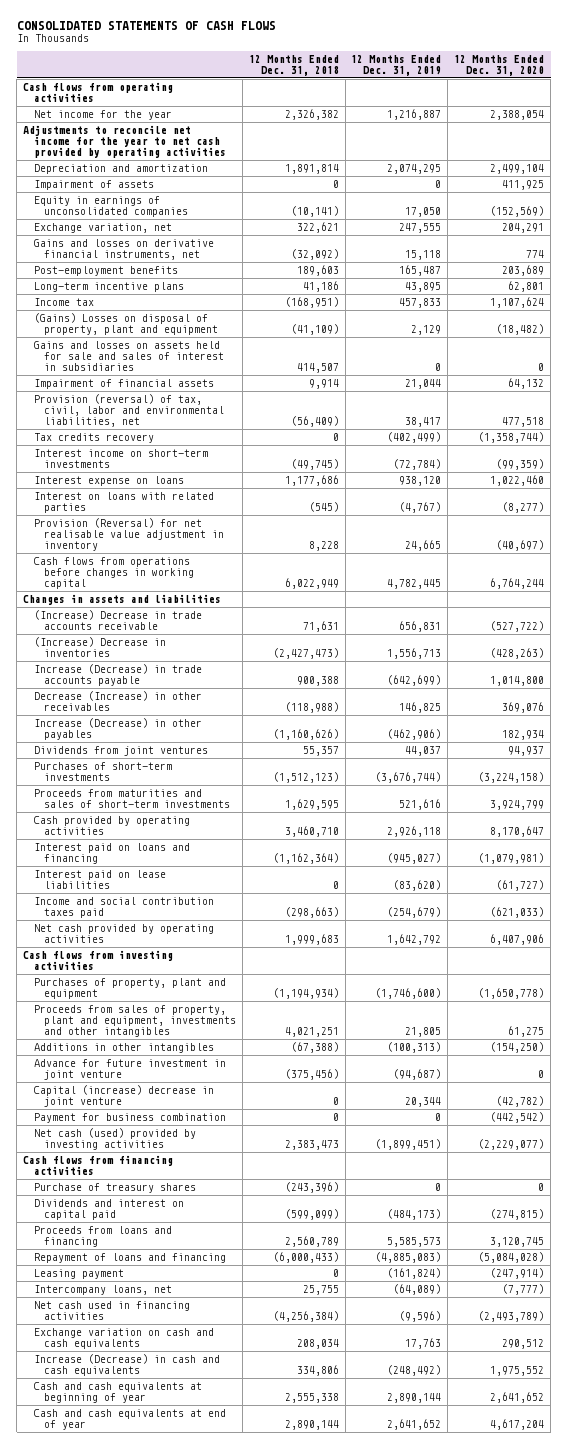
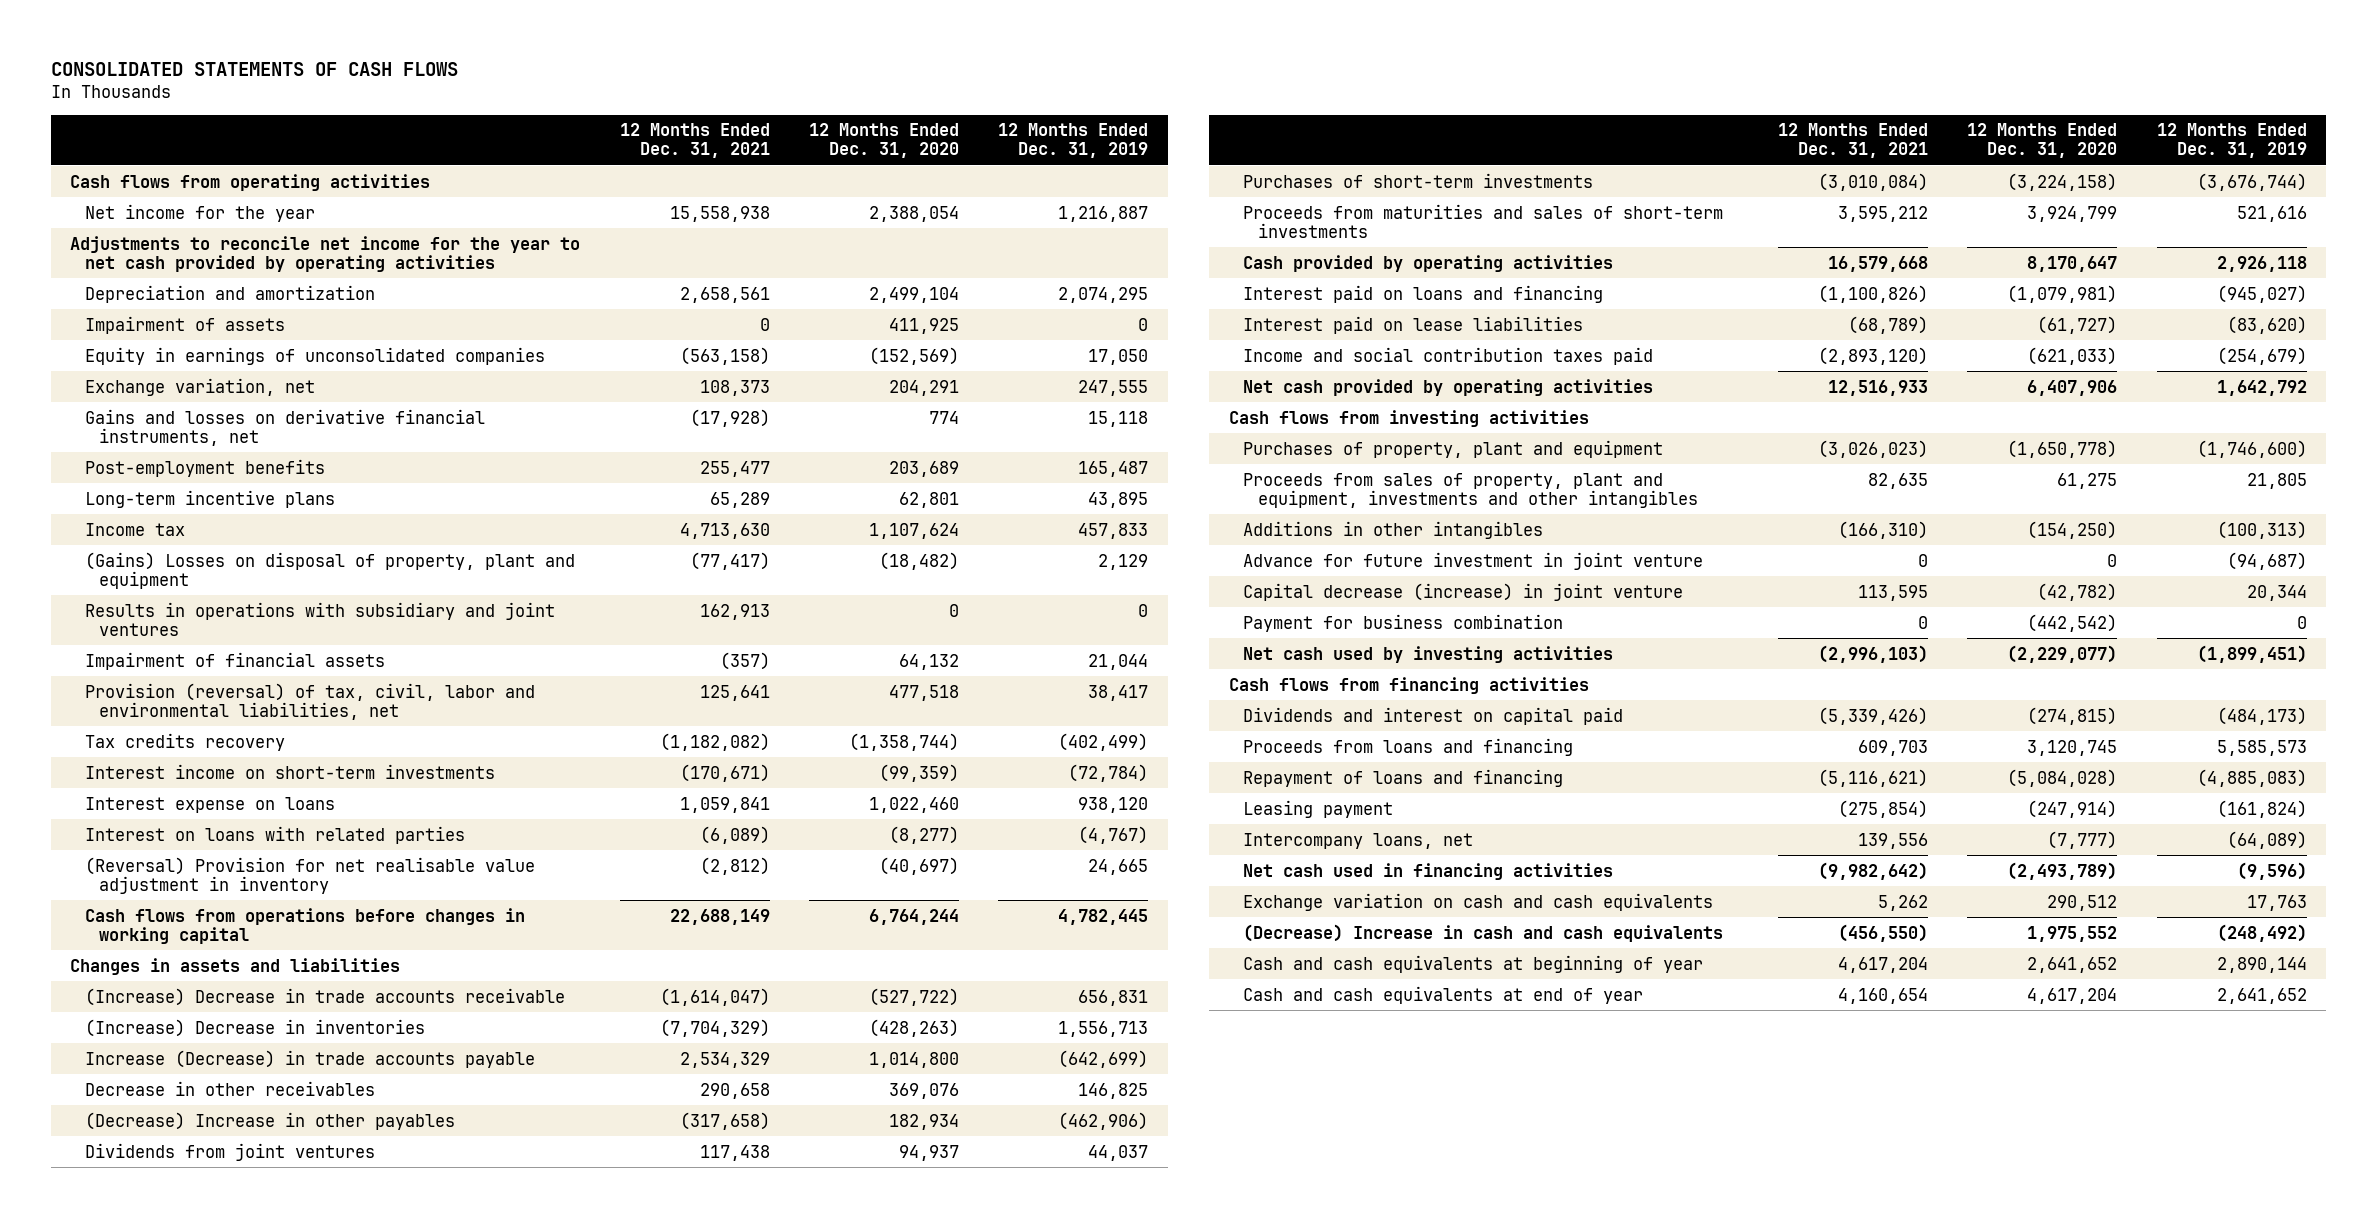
[248,54,339,76] 12 Months Ended Dec. 31, 2018 -> none
none -> [619,123,770,159] 12 Months Ended Dec. 31, 2021
[33,340,224,371] Gains and losses on assets held for sale and sales of interest in subsidiaries -> none
none -> [84,601,555,636] Results in operations with subsidiary and joint ventures
[33,517,224,551] Provision (Reversal) for net realisable value adjustment in inventory -> [84,856,535,894] (Reversal) Provision for net realisable value adjustment in inventory
[33,690,202,711] Decrease (Increase) in other receivables -> [84,1080,375,1096] Decrease in other receivables
[33,717,202,740] Increase (Decrease) in other payables -> [84,1111,455,1130] (Decrease) Increase in other payables
[33,1084,214,1107] Capital (increase) decrease in joint venture -> [1243,582,1684,601] Capital decrease (increase) in joint venture
[33,1127,196,1150] Net cash (used) provided by investing activities -> [1243,645,1614,663] Net cash used by investing activities
[33,1182,196,1193] Purchase of treasury shares -> none
[33,1353,220,1376] Increase (Decrease) in cash and cash equivalents -> [1243,923,1724,942] (Decrease) Increase in cash and cash equivalents

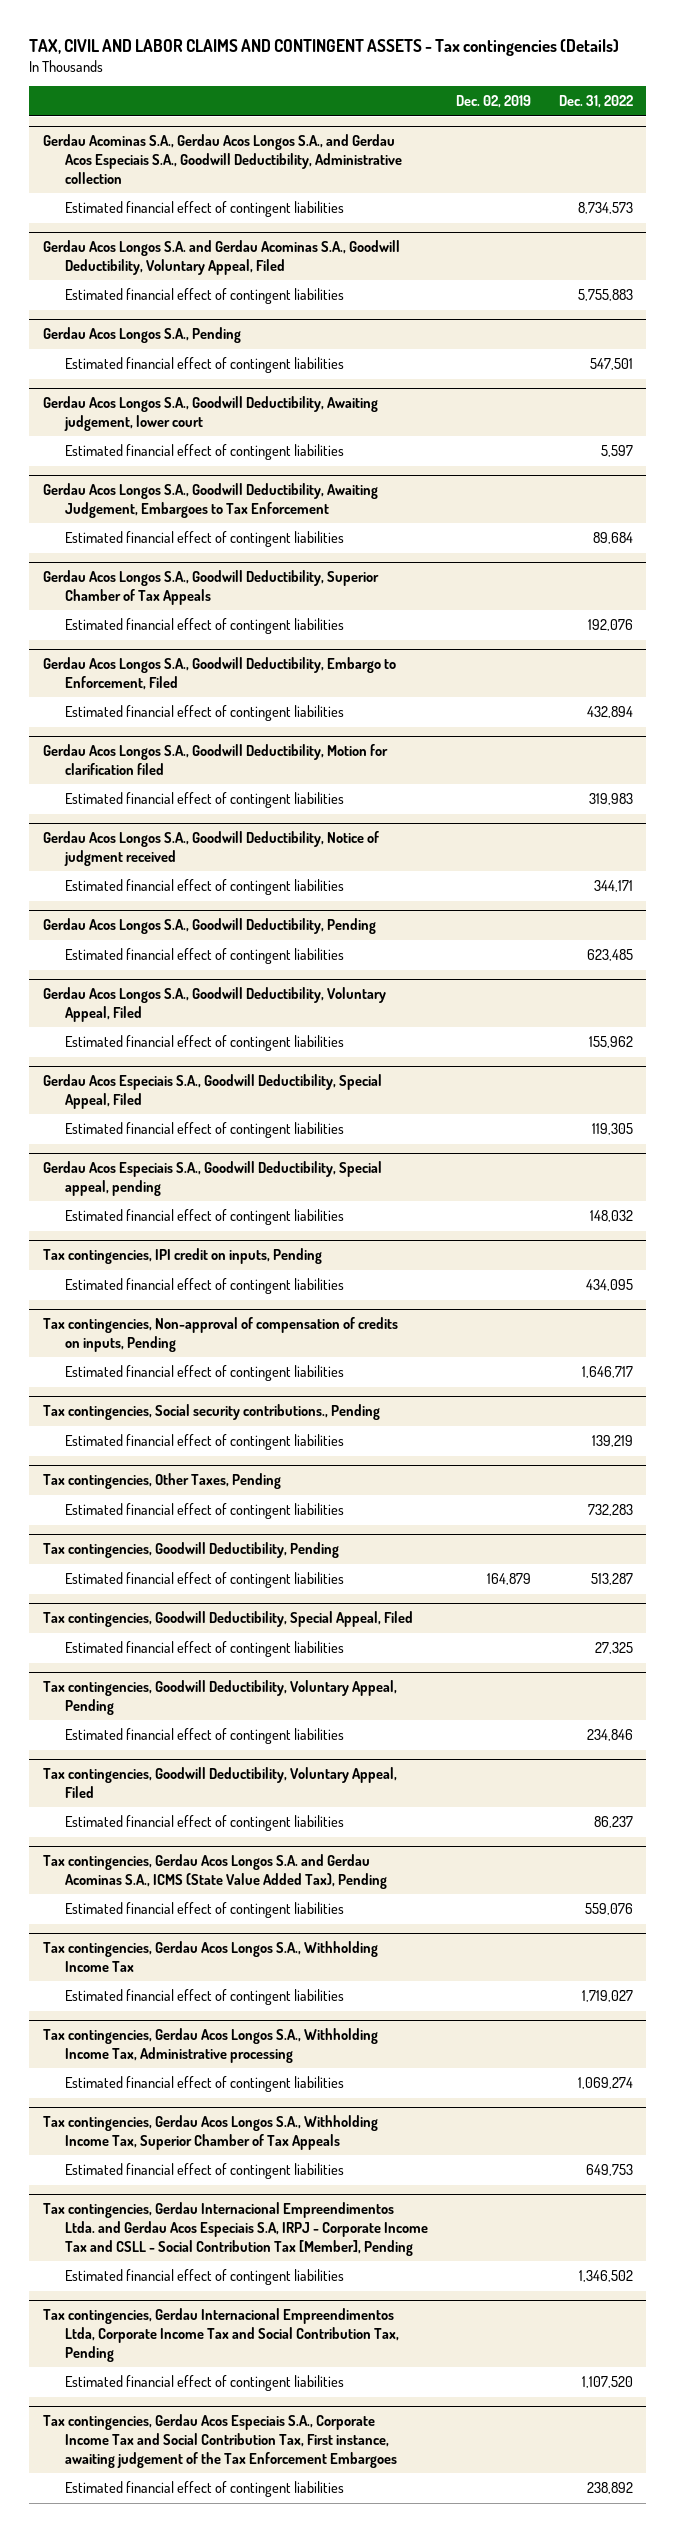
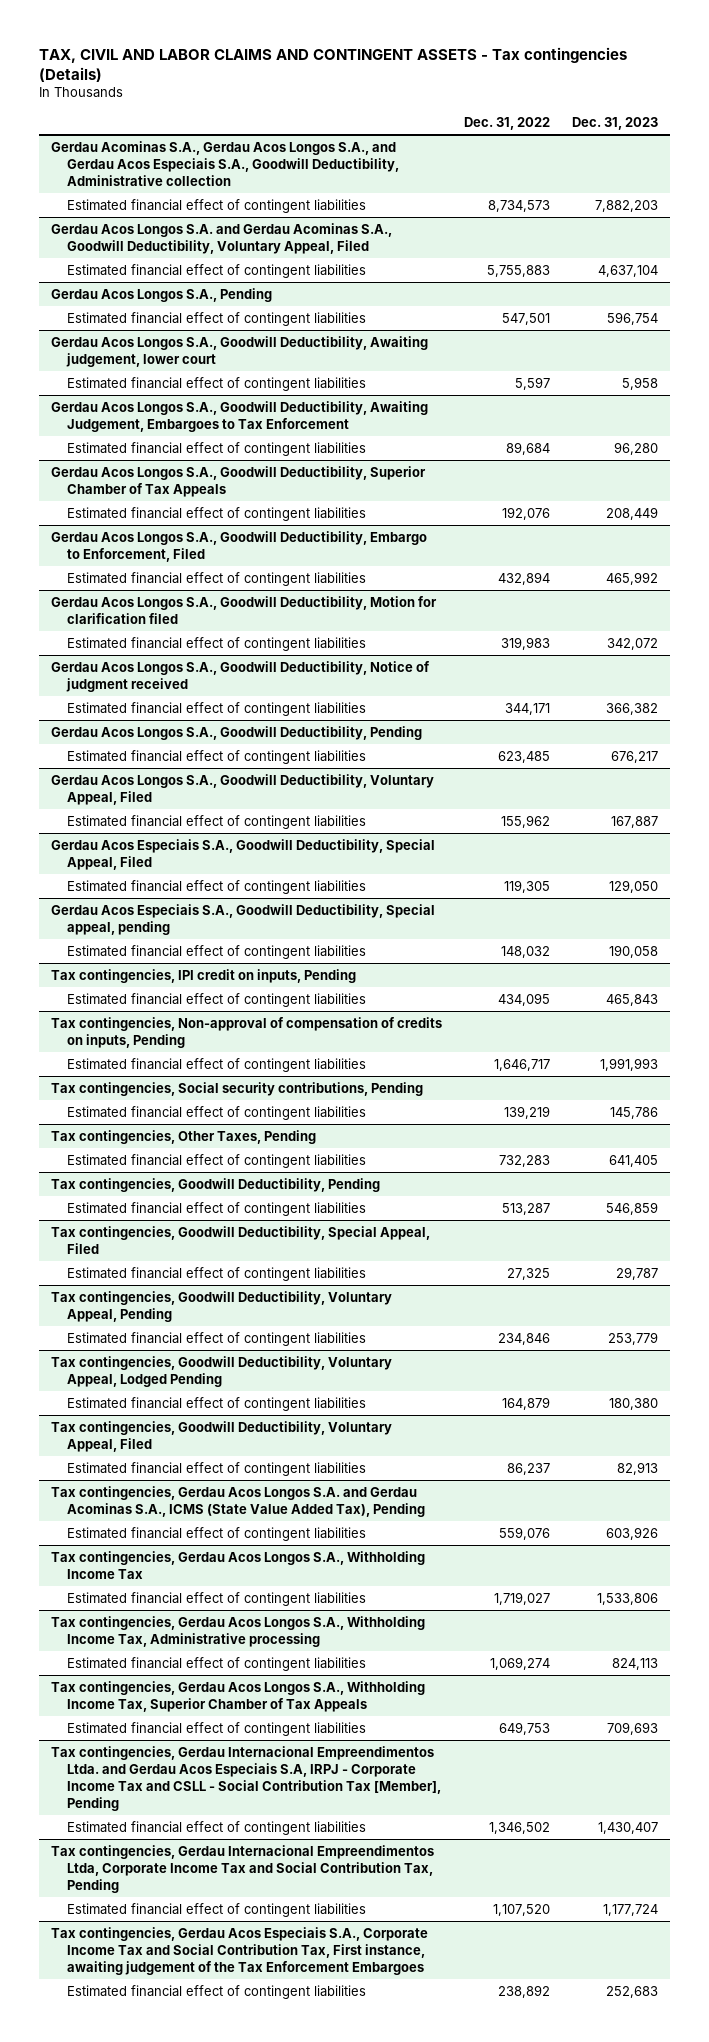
[455,95,531,109] Dec. 02, 2019 -> none
none -> [572,117,659,131] Dec. 31, 2023
[43,1404,381,1421] Tax contingencies, Social security contributions., Pending -> [50,1081,423,1096] Tax contingencies, Social security contributions, Pending
none -> [50,1355,392,1387] Tax contingencies, Goodwill Deductibility, Voluntary Appeal, Lodged Pending
none -> [66,1396,366,1411] Estimated financial effect of contingent liabilities

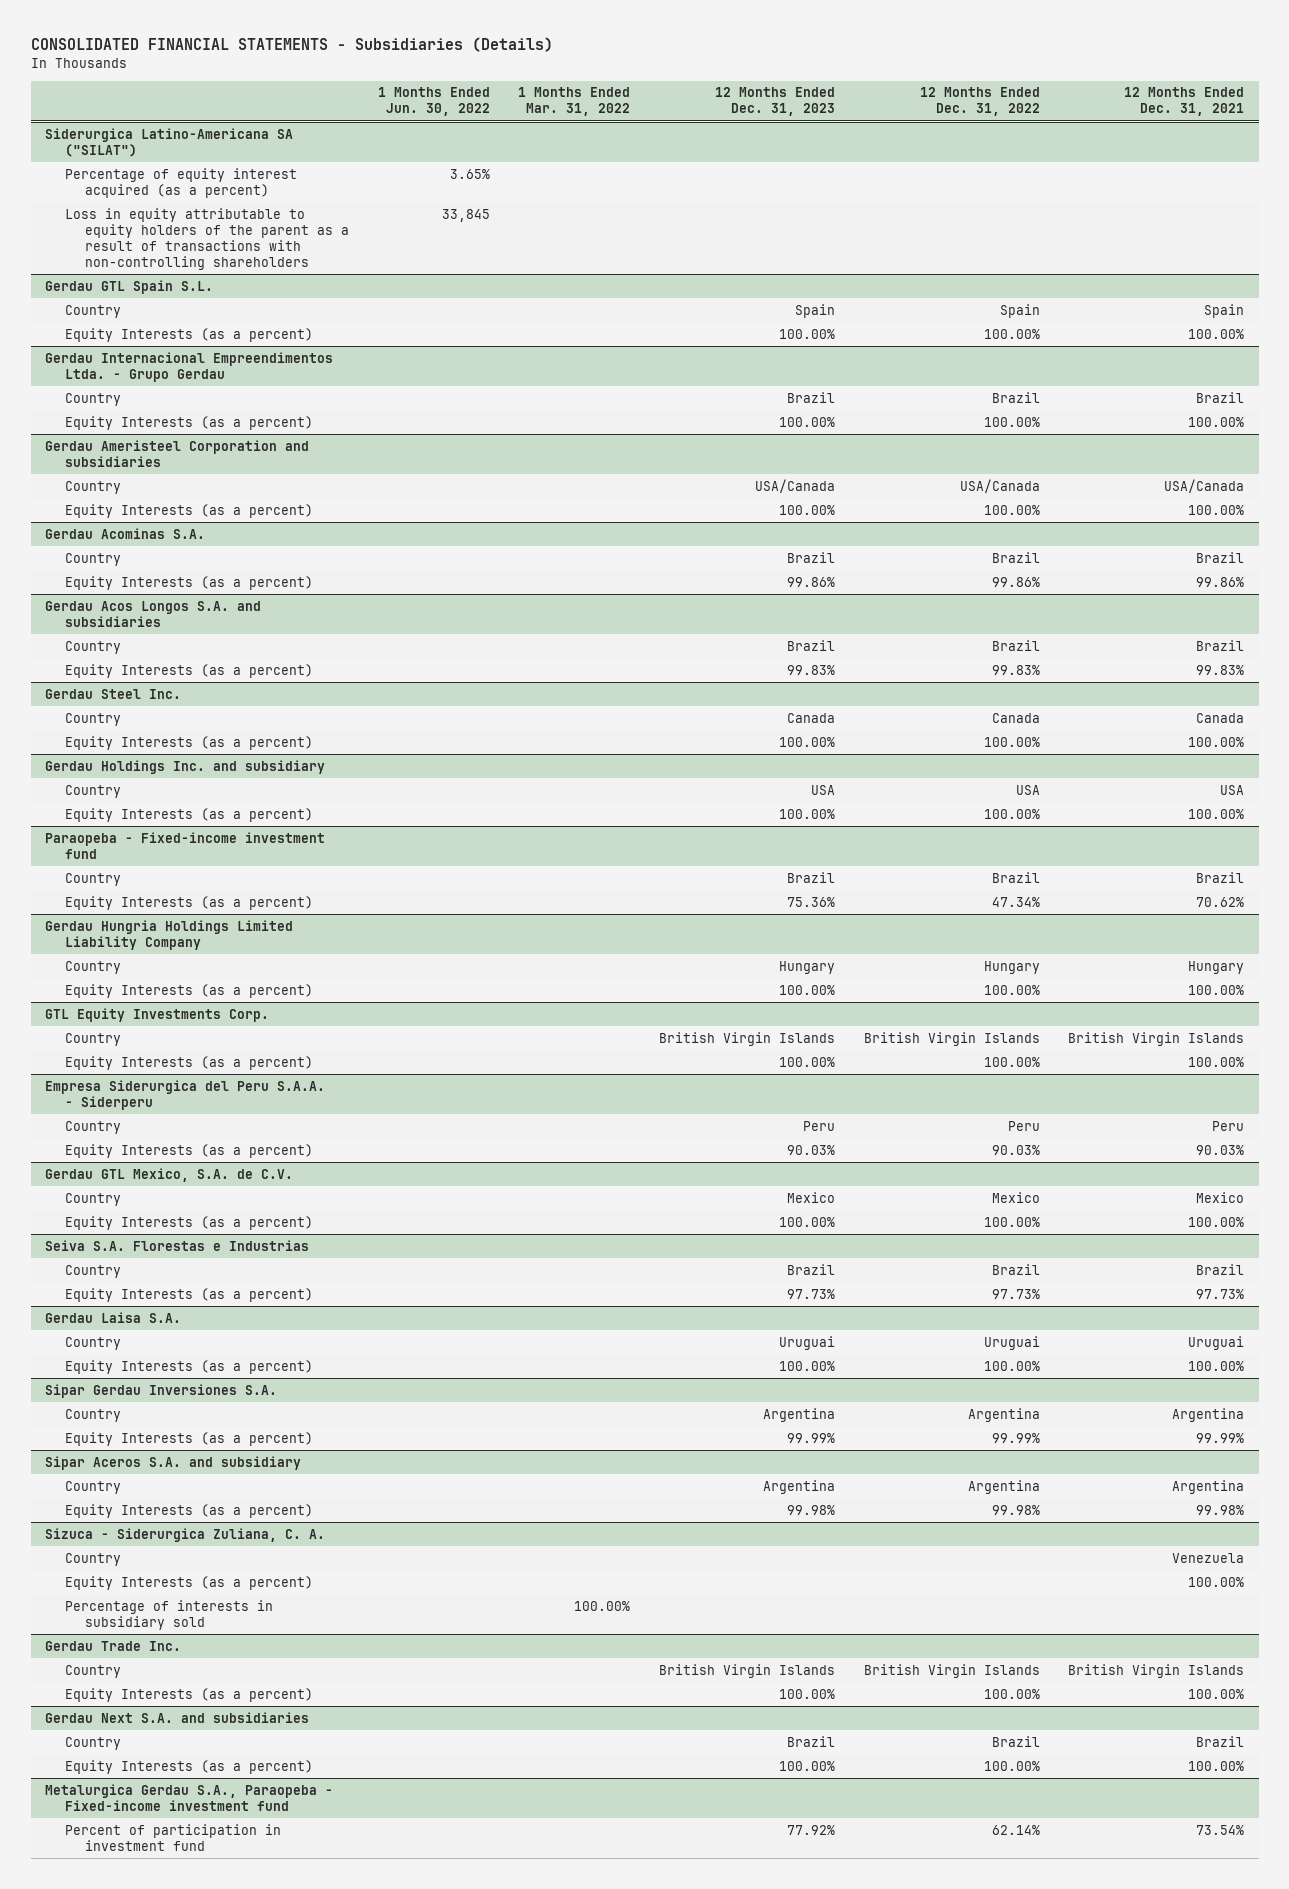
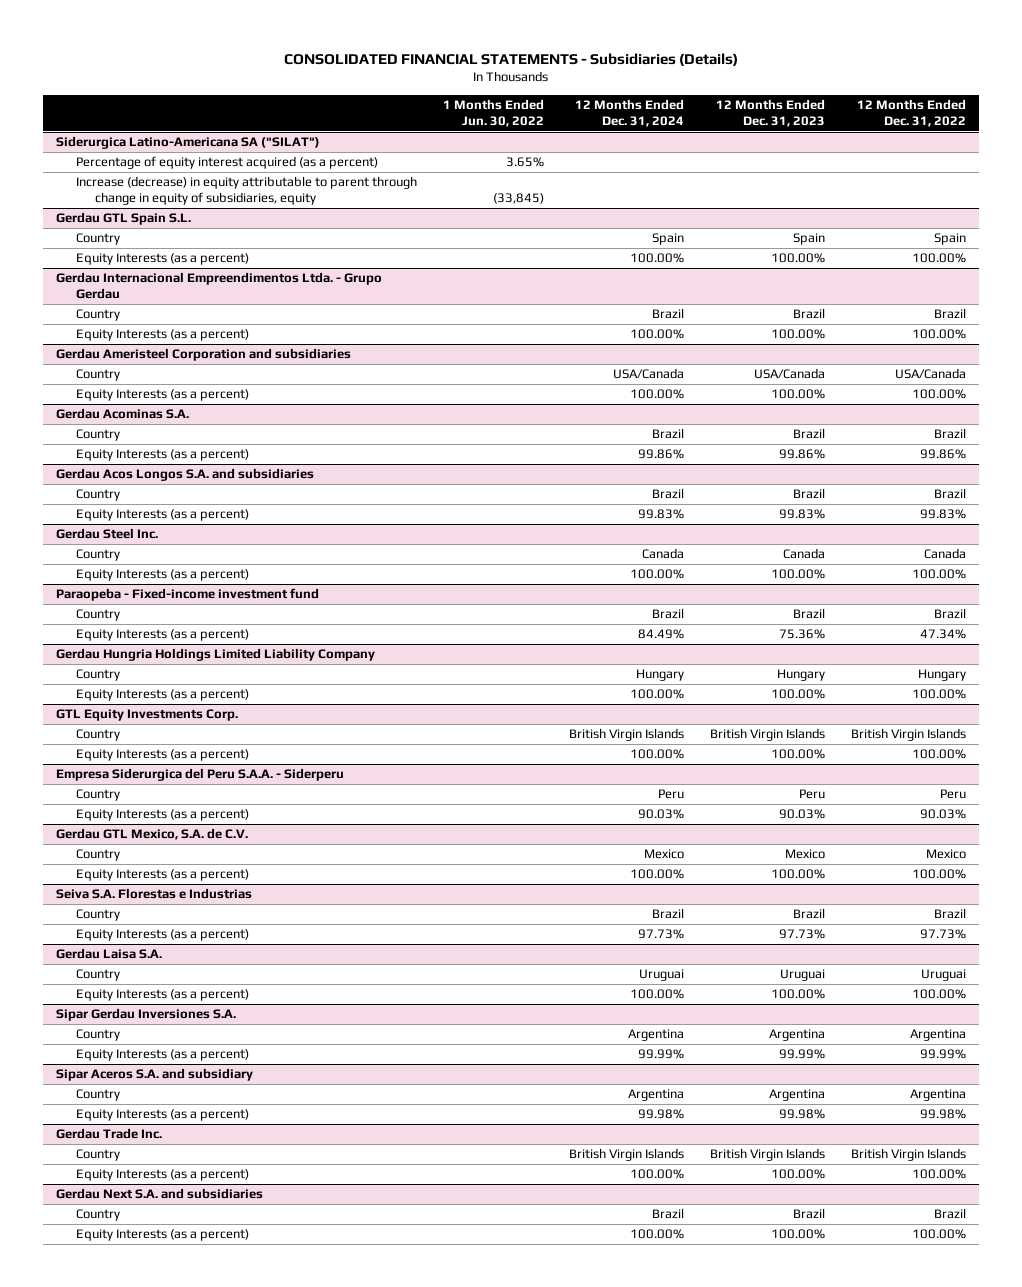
[518,87,631,117] 1 Months Ended Mar. 31, 2022 -> none
[1124,87,1245,117] 12 Months Ended Dec. 31, 2021 -> none
none -> [575,99,685,127] 12 Months Ended Dec. 31, 2024
[64,207,349,270] Loss in equity attributable to equity holders of the parent as a result of transactions with non-controlling shareholders -> [75,176,417,206] Increase (decrease) in equity attributable to parent through change in equity of subsidiaries, equity
[441,208,490,222] 33,845 -> [492,193,544,205] (33,845)
[44,759,325,774] Gerdau Holdings Inc. and subsidiary -> none
[64,784,121,798] Country -> none
[64,807,313,822] Equity Interests (as a percent) -> none
[44,1527,325,1542] Sizuca - Siderurgica Zuliana, C. A. -> none
[64,1552,121,1566] Country -> none
[64,1575,313,1590] Equity Interests (as a percent) -> none
[64,1599,273,1630] Percentage of interests in subsidiary sold -> none
[44,1783,333,1811] Metalurgica Gerdau S.A., Paraopeba - Fixed-income investment fund -> none
[64,1823,281,1851] Percent of participation in investment fund -> none

